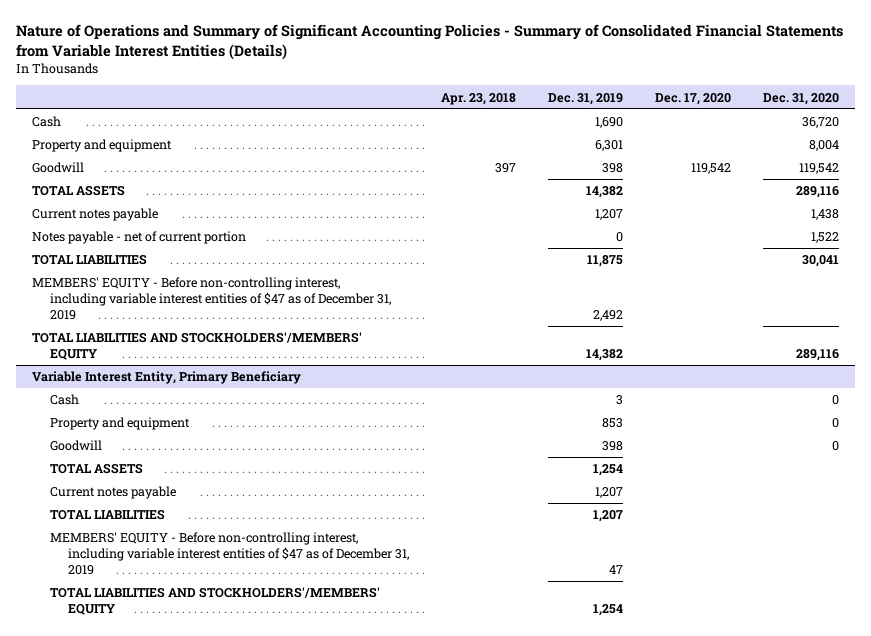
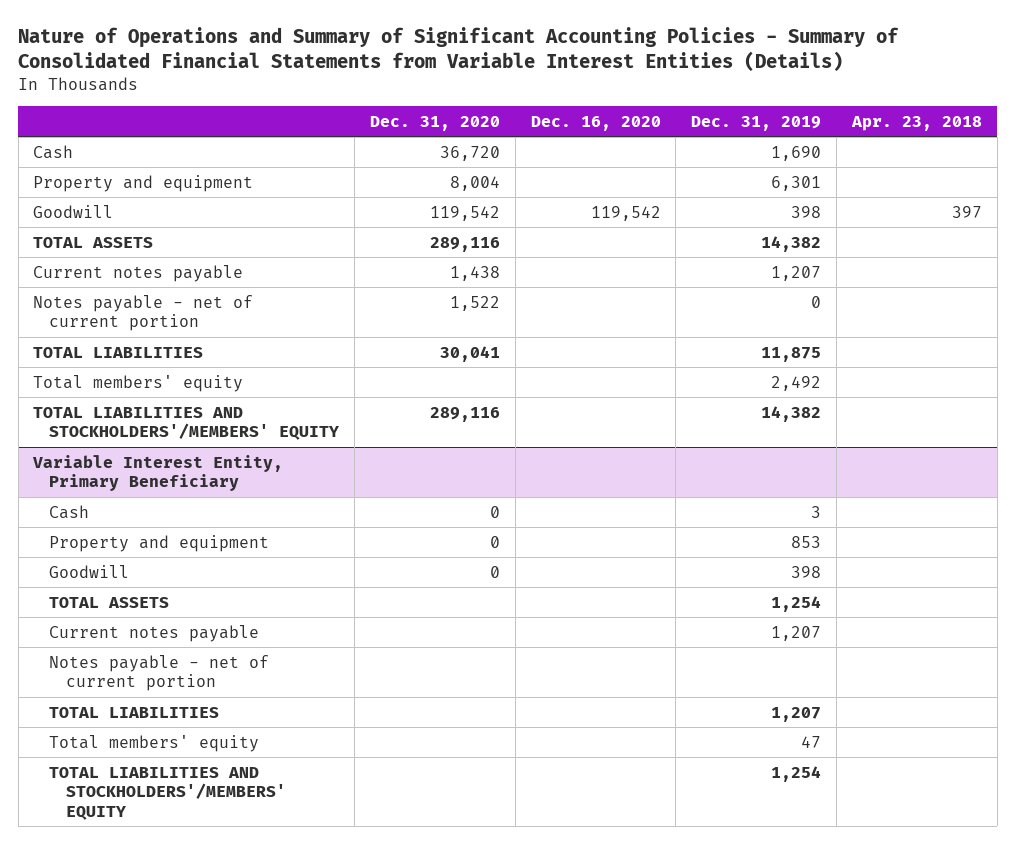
[654,92,731,105] Dec. 17, 2020 -> none
none -> [530,115,661,131] Dec. 16, 2020
[32,277,392,320] MEMBERS' EQUITY - Before non-controlling interest, including variable interest entities of $47 as of December 31, 2019 -> [33,374,244,392] Total members' equity
none -> [49,654,270,692] Notes payable - net of current portion
[50,532,409,575] MEMBERS' EQUITY - Before non-controlling interest, including variable interest entities of $47 as of December 31, 2019 -> [49,734,260,752] Total members' equity

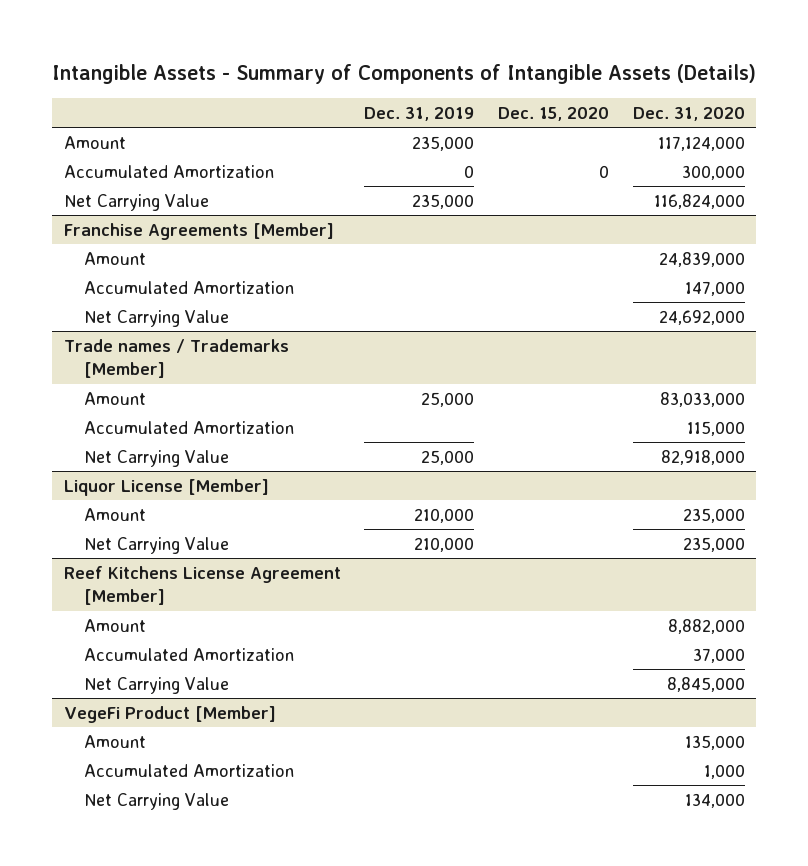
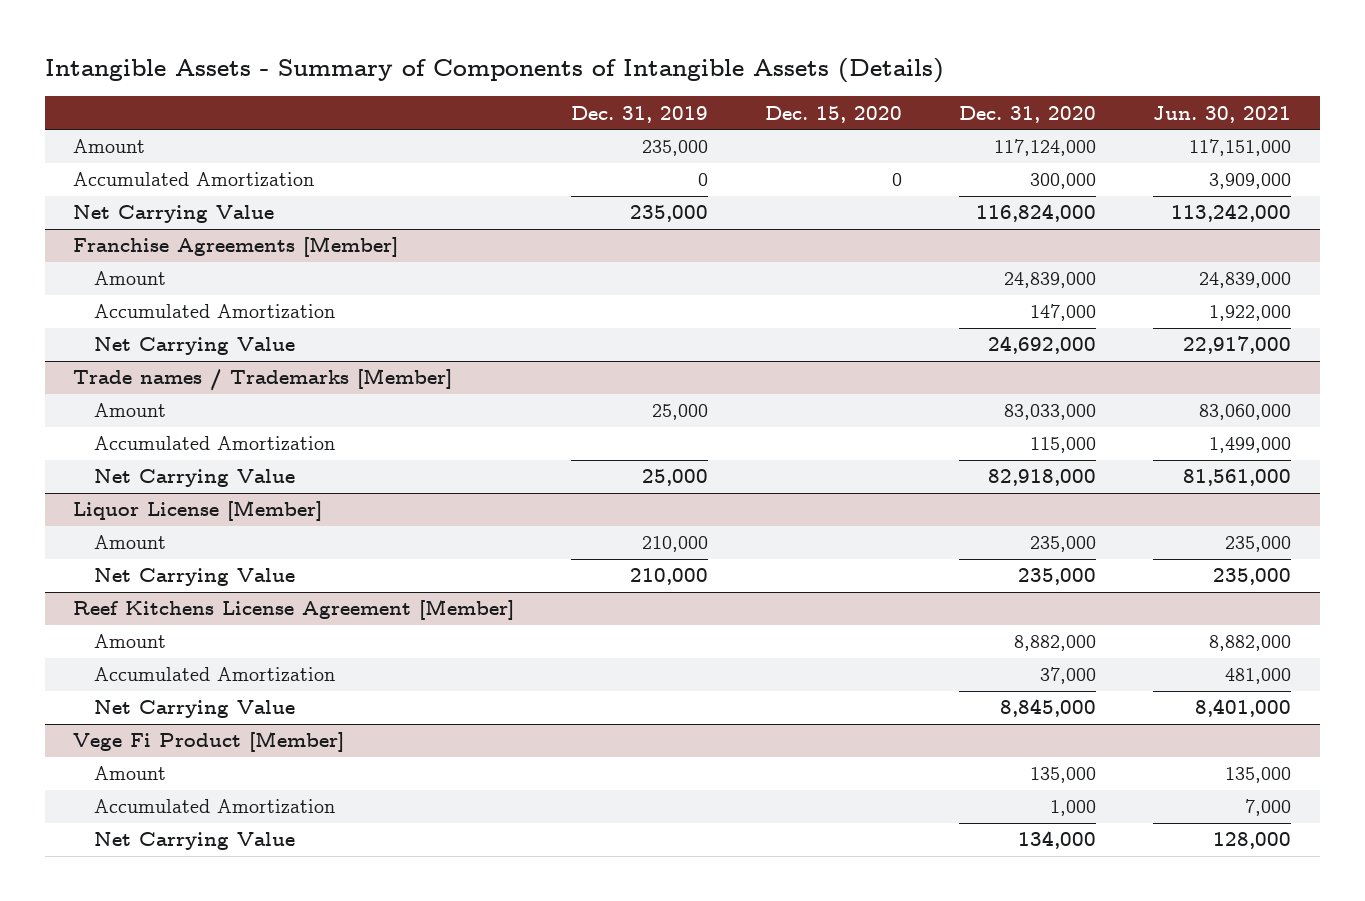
none -> [1153,105,1292,123] Jun. 30, 2021
[63,705,276,723] VegeFi Product [Member] -> [73,731,345,753] Vege Fi Product [Member]

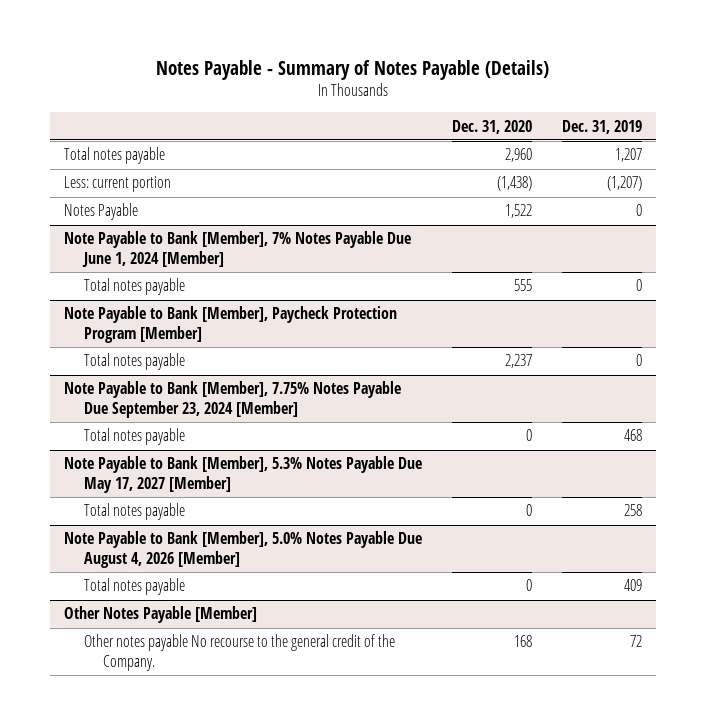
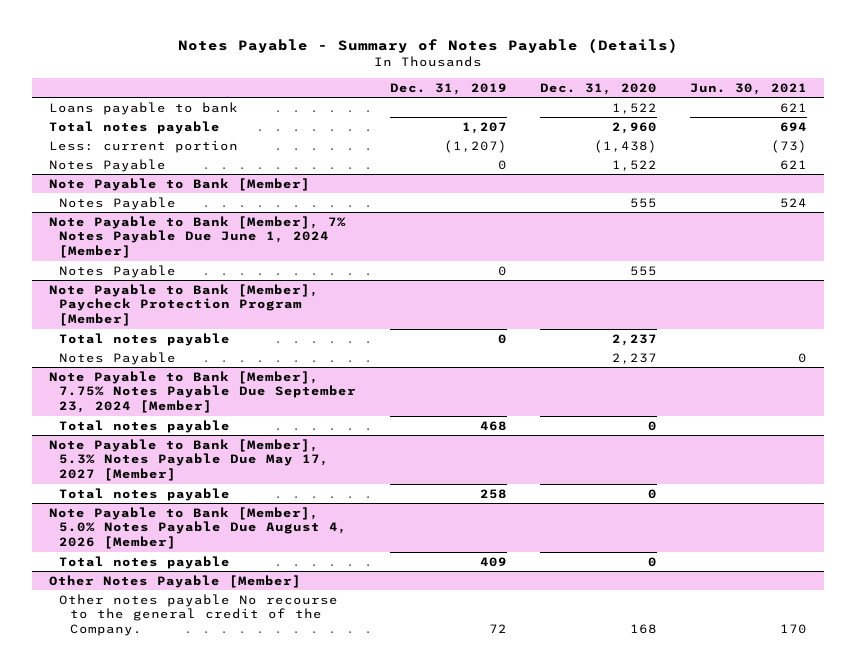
none -> [690,82,808,95] Jun. 30, 2021
none -> [48,101,238,115] Loans payable to bank
none -> [48,177,310,191] Note Payable to Bank [Member]
none -> [59,196,177,210] Notes Payable
[83,278,185,296] Total notes payable -> [59,264,177,278] Notes Payable
none -> [59,351,177,365] Notes Payable

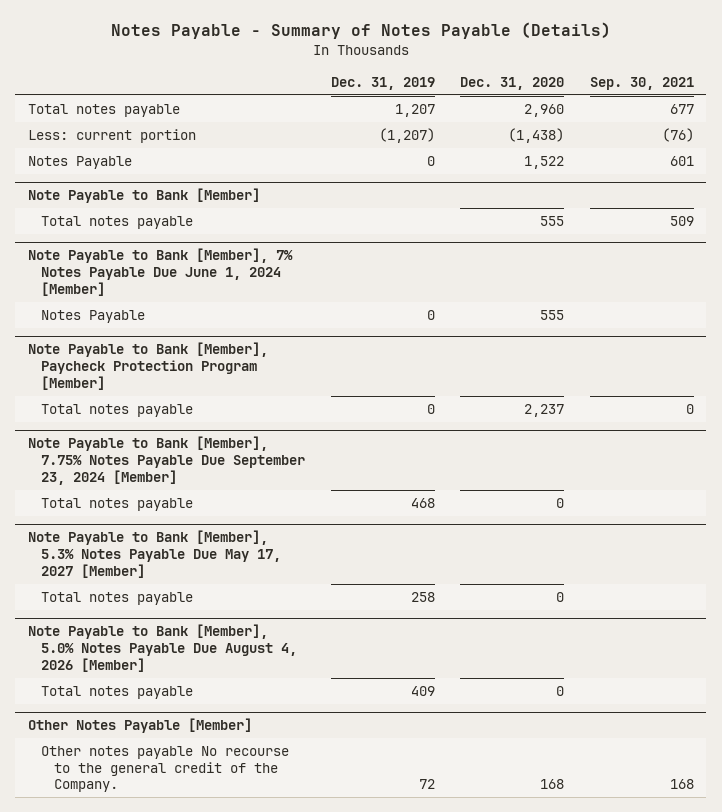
[690,82,808,95] Jun. 30, 2021 -> none
none -> [589,76,694,90] Sep. 30, 2021
[48,101,238,115] Loans payable to bank -> none
[59,196,177,210] Notes Payable -> [40,215,193,229] Total notes payable
[59,351,177,365] Notes Payable -> none

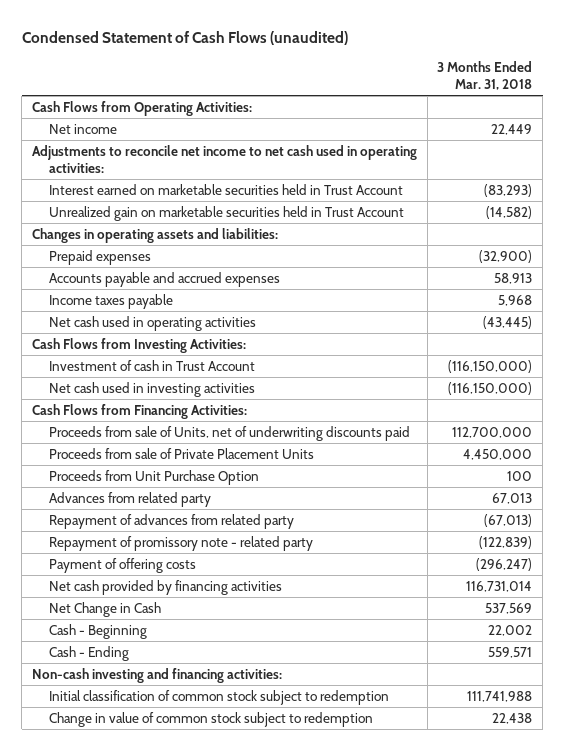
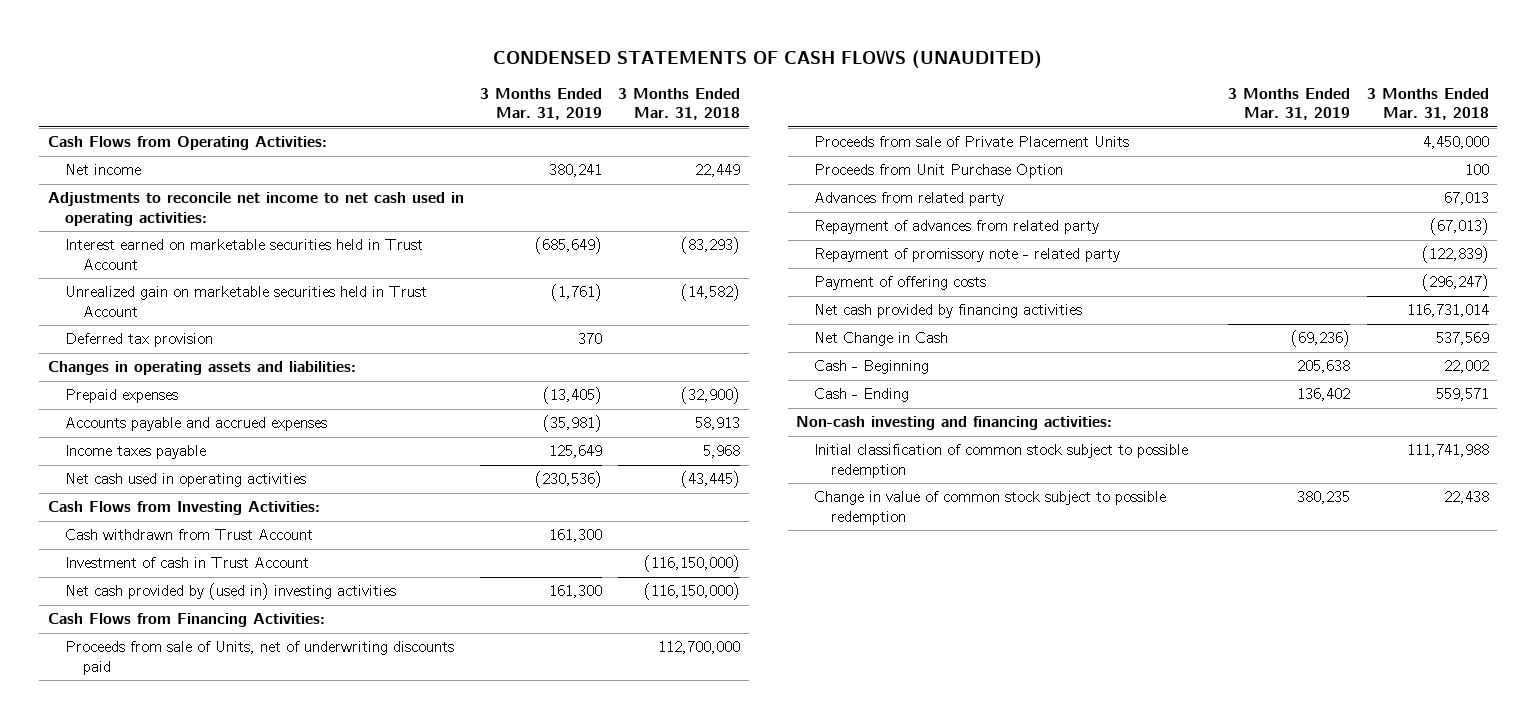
[21,30,348,45] Condensed Statement of Cash Flows (unaudited) -> [493,48,1043,69] CONDENSED STATEMENTS OF CASH FLOWS (UNAUDITED)
none -> [479,87,602,120] 3 Months Ended Mar. 31, 2019
none -> [65,333,214,348] Deferred tax provision
none -> [65,529,314,541] Cash withdrawn from Trust Account
[49,381,256,397] Net cash used in investing activities -> [65,583,397,601] Net cash provided by (used in) investing activities
[49,689,390,705] Initial classification of common stock subject to redemption -> [813,444,1188,478] Initial classification of common stock subject to possible redemption
[49,711,374,727] Change in value of common stock subject to redemption -> [813,491,1166,525] Change in value of common stock subject to possible redemption

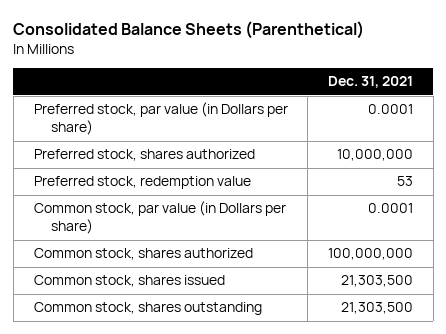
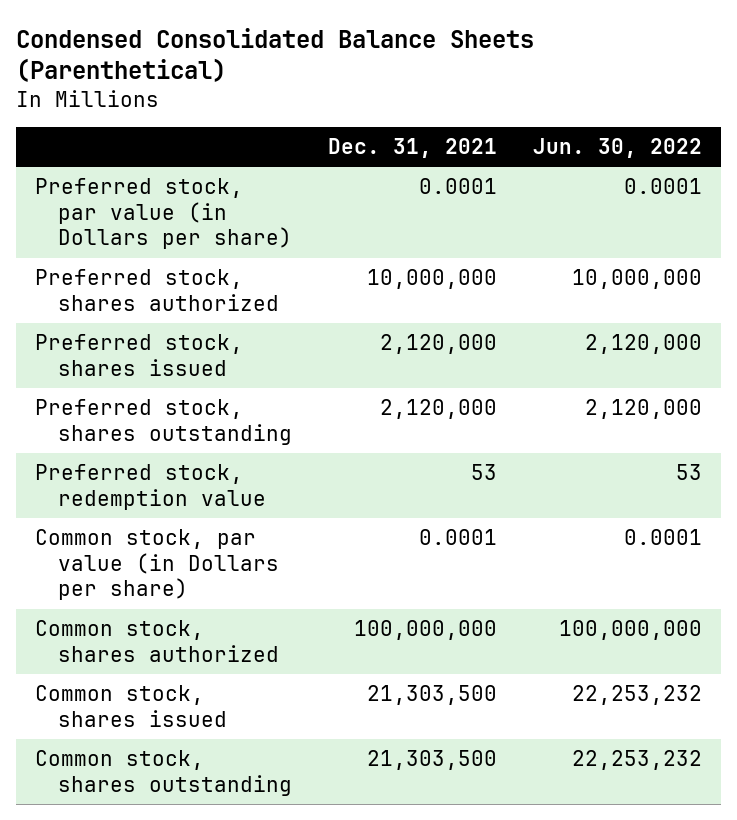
[13,21,365,40] Consolidated Balance Sheets (Parenthetical) -> [16,27,535,83] Condensed Consolidated Balance Sheets (Parenthetical)
none -> [533,138,703,159] Jun. 30, 2022
none -> [34,334,243,376] Preferred stock, shares issued
none -> [34,399,292,445] Preferred stock, shares outstanding

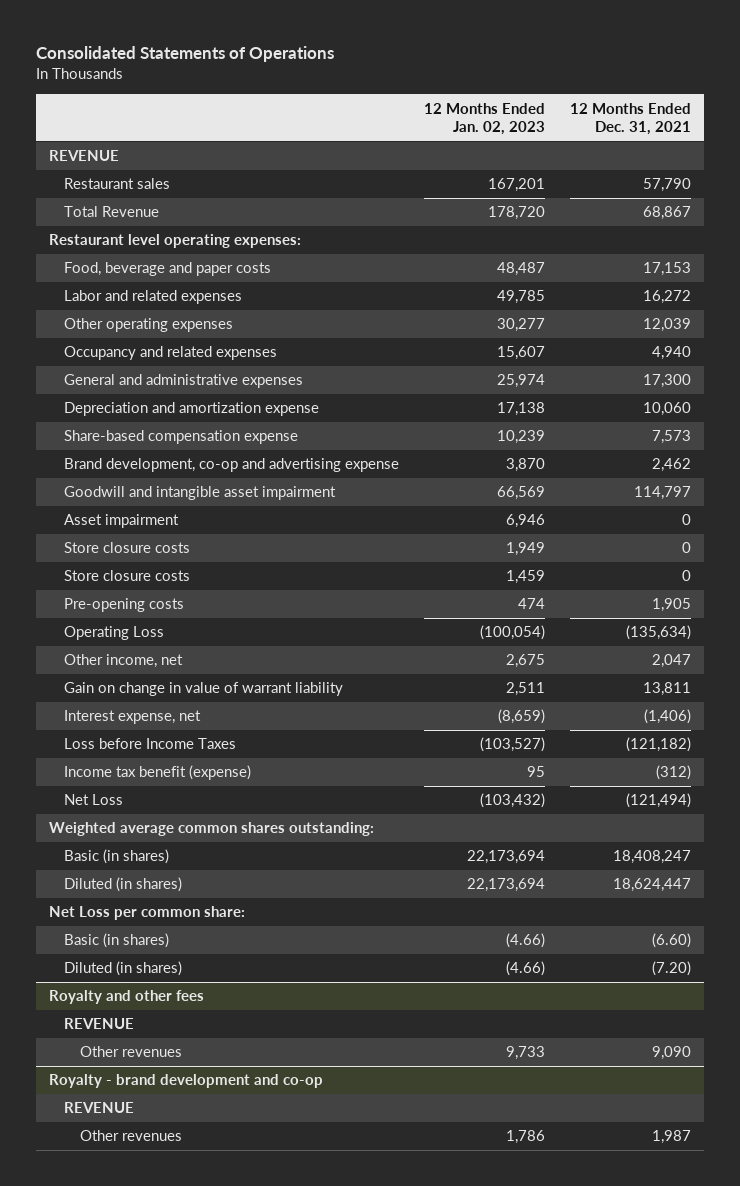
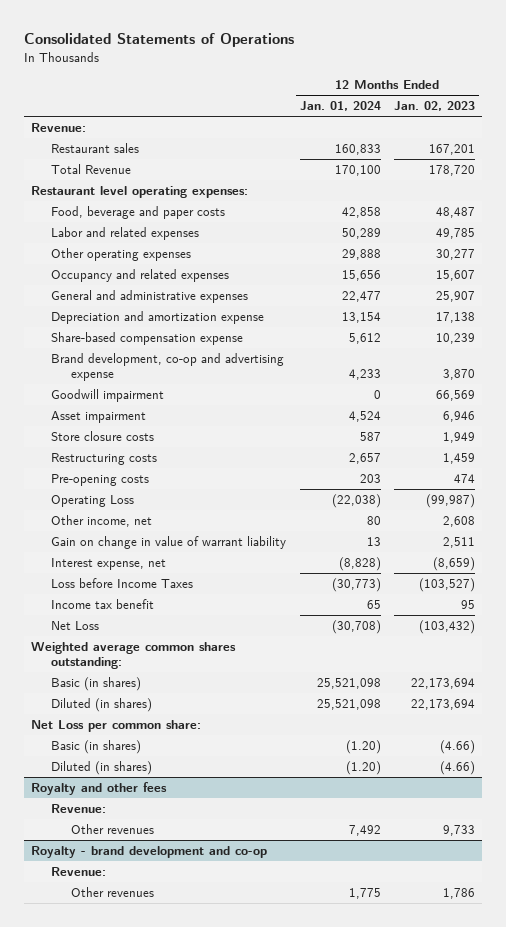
[570,102,692,136] 12 Months Ended Dec. 31, 2021 -> none
none -> [299,101,381,112] Jan. 01, 2024
[48,150,119,162] REVENUE -> [31,122,87,132] Revenue:
[497,374,546,389] 25,974 -> [436,290,476,302] 25,907
[64,486,337,501] Goodwill and intangible asset impairment -> [50,388,164,402] Goodwill impairment
[64,570,191,582] Store closure costs -> [50,452,157,465] Restructuring costs
[480,625,546,641] (100,054) -> [426,493,476,508] (99,987)
[506,654,546,669] 2,675 -> [443,515,476,527] 2,608
[64,765,252,781] Income tax benefit (expense) -> [50,598,154,609] Income tax benefit
[64,1018,135,1030] REVENUE -> [50,803,106,813] Revenue:
[64,1102,135,1114] REVENUE -> [50,866,106,876] Revenue:

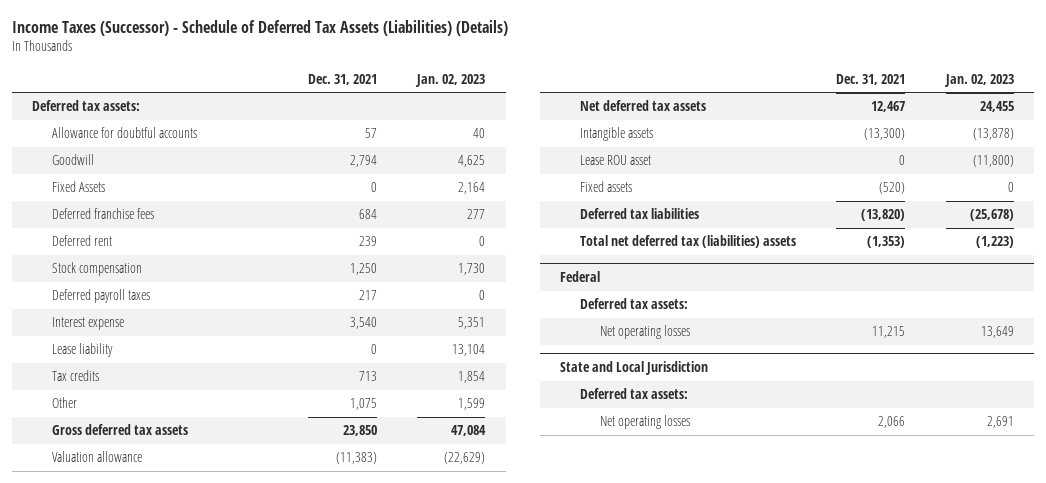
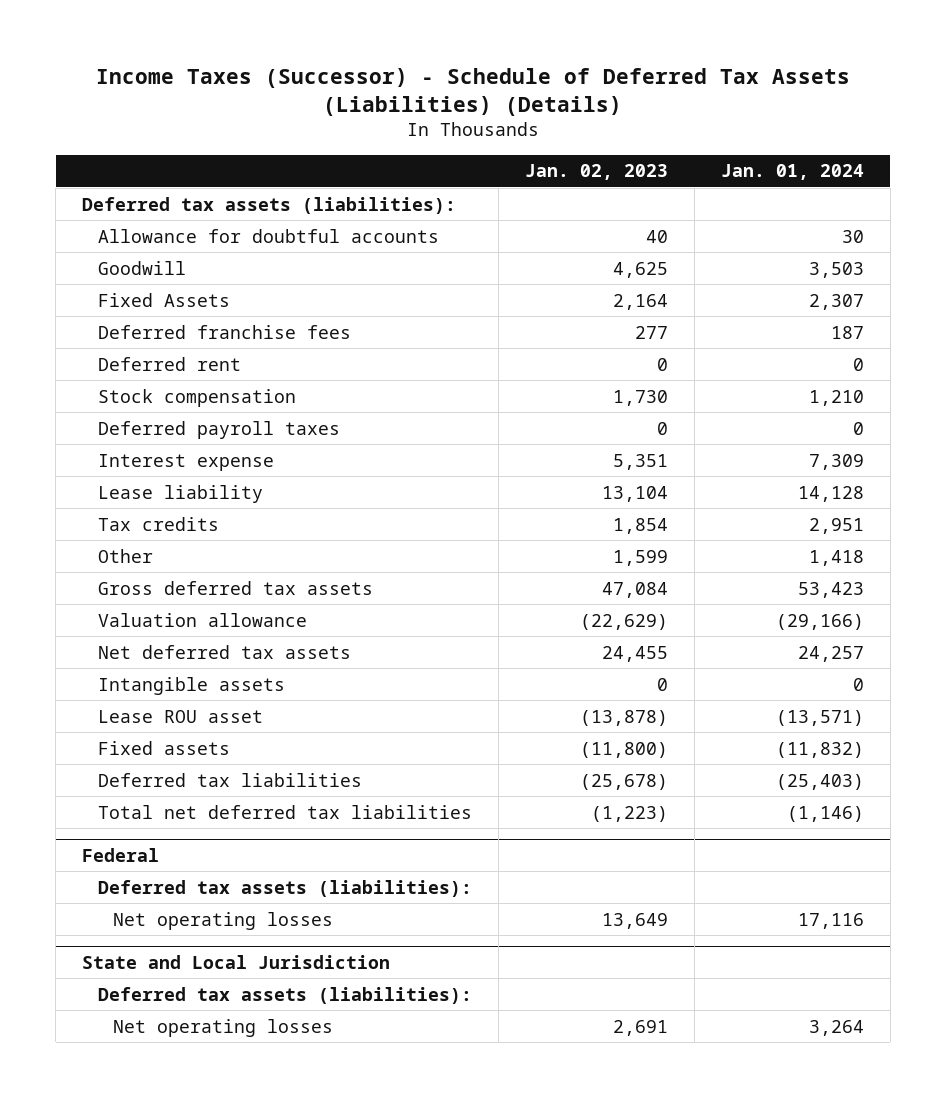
[308,73,378,85] Dec. 31, 2021 -> none
none -> [720,164,864,181] Jan. 01, 2024
[31,100,140,112] Deferred tax assets: -> [82,196,457,214] Deferred tax assets (liabilities):
[972,128,1014,141] (13,878) -> [656,677,668,691] 0
[972,155,1014,168] (11,800) -> [579,709,668,726] (13,878)
[1007,182,1014,193] 0 -> [579,741,668,758] (11,800)
[580,235,797,249] Total net deferred tax (liabilities) assets -> [97,804,472,819] Total net deferred tax liabilities
[580,298,689,310] Deferred tax assets: -> [97,879,472,897] Deferred tax assets (liabilities):
[580,388,689,400] Deferred tax assets: -> [97,986,472,1004] Deferred tax assets (liabilities):

